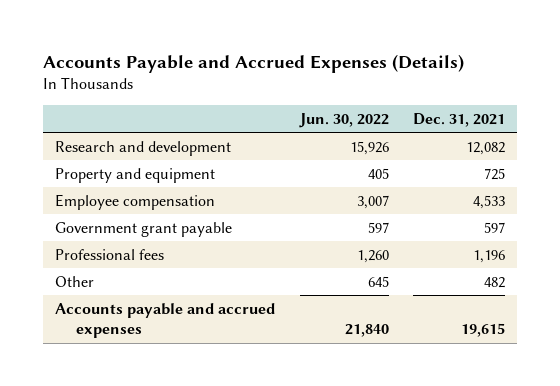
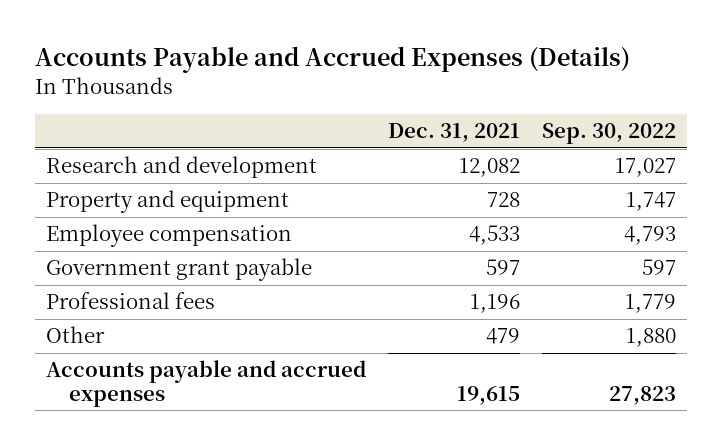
[298,112,389,128] Jun. 30, 2022 -> none
none -> [541,123,676,145] Sep. 30, 2022
[483,167,505,180] 725 -> [486,192,520,208] 728
[483,276,505,288] 482 -> [485,328,520,345] 479

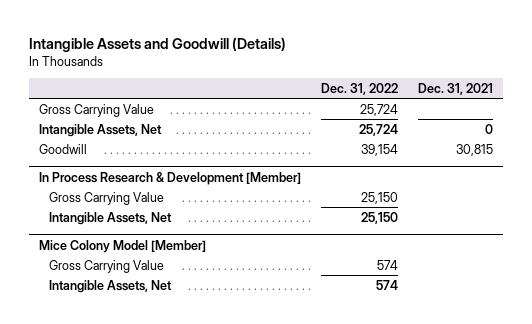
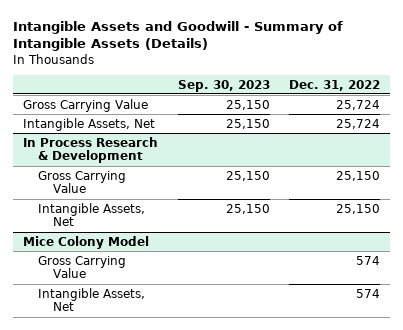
[29,36,287,52] Intangible Assets and Goodwill (Details) -> [13,20,344,52] Intangible Assets and Goodwill - Summary of Intangible Assets (Details)
[417,82,493,95] Dec. 31, 2021 -> none
none -> [177,79,270,92] Sep. 30, 2023
[39,143,88,154] Goodwill -> none
[39,171,302,185] In Process Research & Development [Member] -> [22,136,158,164] In Process Research & Development
[39,239,207,253] Mice Colony Model [Member] -> [22,235,149,249] Mice Colony Model

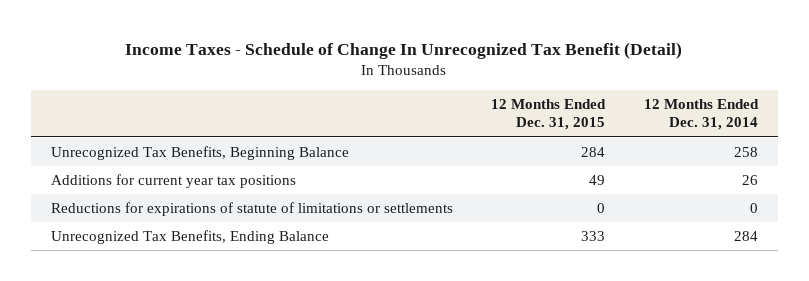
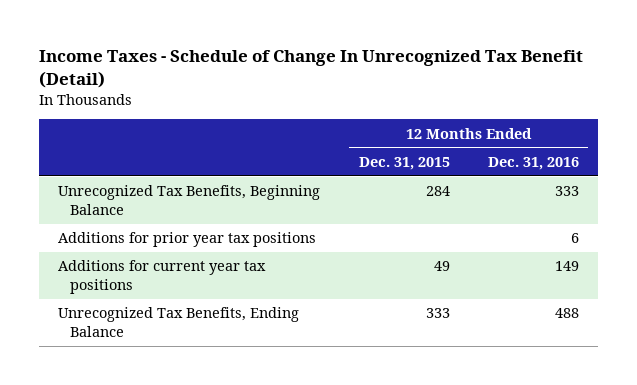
[644,98,760,131] 12 Months Ended Dec. 31, 2014 -> none
none -> [487,156,579,170] Dec. 31, 2016
none -> [58,232,317,248] Additions for prior year tax positions
[50,202,453,217] Reductions for expirations of statute of limitations or settlements -> none

